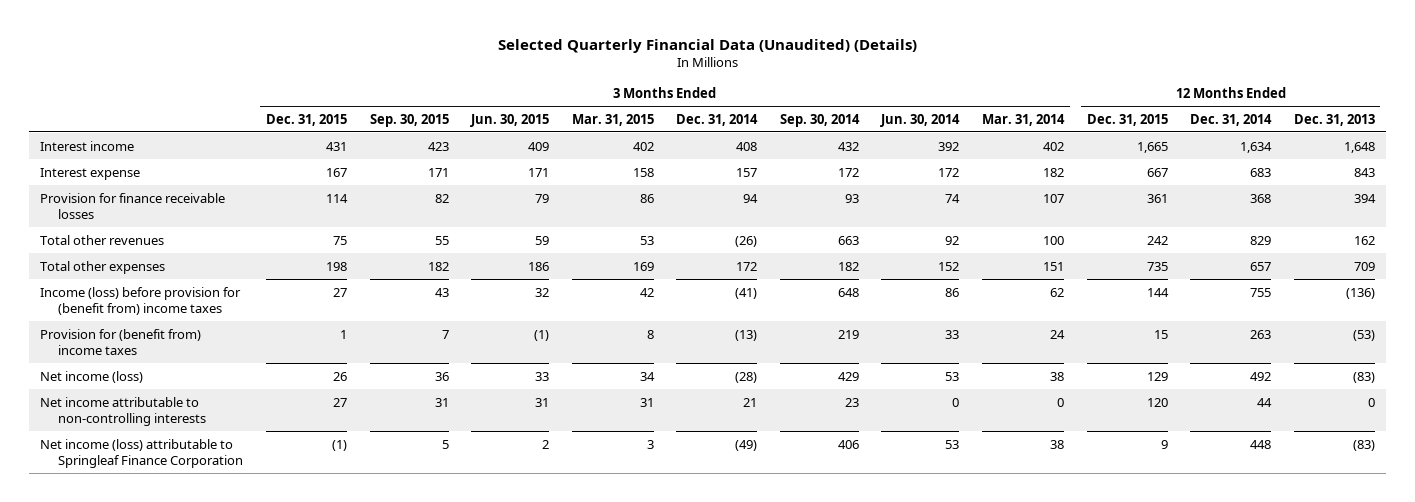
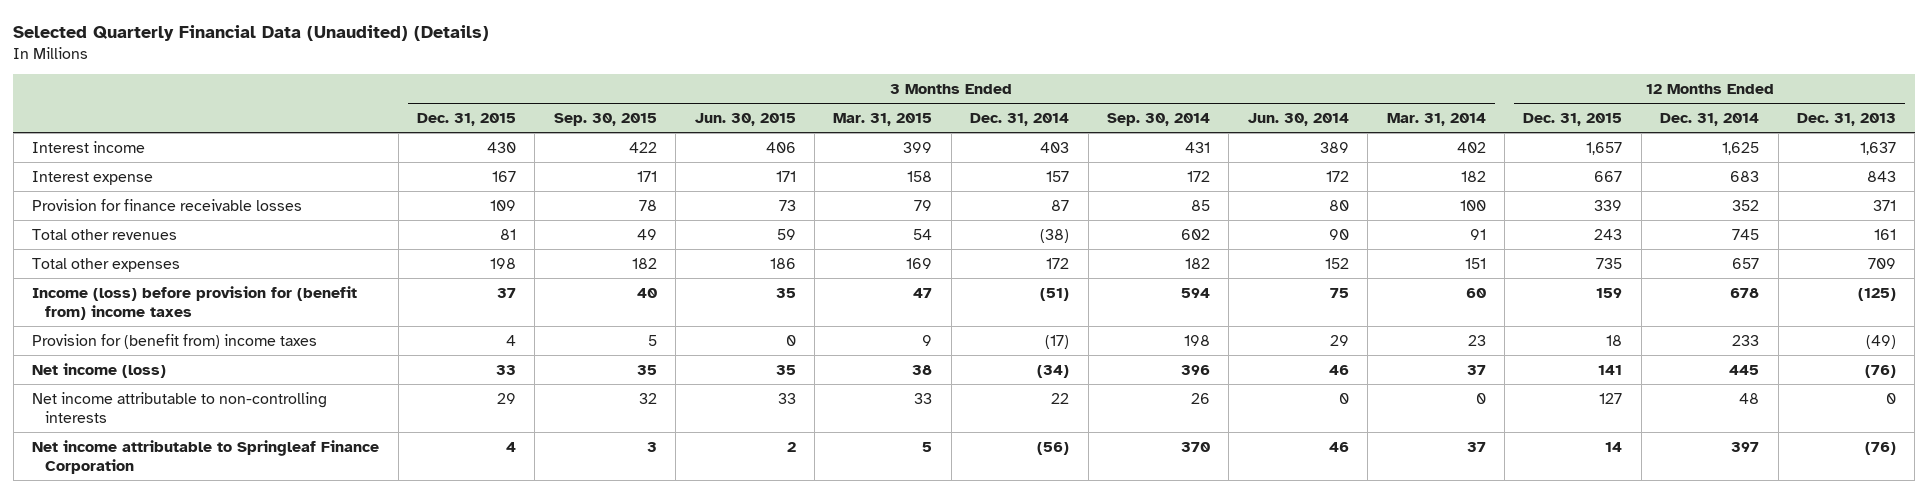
[325,141,347,151] 431 -> [486,141,516,153] 430
[427,141,449,151] 423 -> [628,141,657,153] 422
[528,141,550,151] 409 -> [765,141,796,153] 406
[632,141,654,151] 402 -> [903,141,933,153] 399
[736,141,758,151] 408 -> [1040,141,1070,153] 403
[837,141,859,151] 432 -> [1184,141,1210,153] 431
[938,141,960,151] 392 -> [1319,141,1349,153] 389
[1136,141,1168,153] 1,665 -> [1586,141,1623,155] 1,657
[1240,141,1273,153] 1,634 -> [1722,141,1760,155] 1,625
[1343,141,1375,153] 1,648 -> [1859,141,1896,155] 1,637
[325,193,348,203] 114 -> [489,199,516,211] 109
[434,193,449,203] 82 -> [638,199,657,211] 78
[535,193,550,203] 79 -> [778,199,796,211] 73
[639,193,654,203] 86 -> [914,199,933,211] 79
[743,193,759,203] 94 -> [1051,199,1070,211] 87
[844,193,859,203] 93 -> [1190,199,1210,211] 85
[945,193,961,203] 74 -> [1328,199,1349,211] 80
[1043,193,1065,203] 107 -> [1459,199,1486,211] 100
[1146,193,1168,203] 361 -> [1594,199,1623,211] 339
[1250,193,1272,203] 368 -> [1732,199,1760,211] 352
[1353,193,1376,203] 394 -> [1872,199,1896,211] 371
[332,235,347,245] 75 -> [499,228,516,240] 81
[434,235,449,245] 55 -> [636,228,657,240] 49
[639,235,654,245] 53 -> [913,228,933,240] 54
[735,235,758,247] (26) -> [1040,228,1070,243] (38)
[837,235,859,245] 663 -> [1180,228,1210,240] 602
[945,235,960,245] 92 -> [1328,228,1349,240] 90
[1043,235,1065,245] 100 -> [1469,228,1486,240] 91
[1146,235,1168,245] 242 -> [1594,228,1623,240] 243
[1250,235,1272,245] 829 -> [1732,228,1760,240] 745
[1353,235,1375,245] 162 -> [1873,228,1896,240] 161
[332,287,347,297] 27 -> [496,287,516,298] 37
[434,287,449,297] 43 -> [636,287,657,298] 40
[535,287,550,297] 32 -> [775,287,796,298] 35
[639,287,654,297] 42 -> [913,287,933,298] 47
[735,287,758,299] (41) -> [1040,287,1070,301] (51)
[837,287,859,297] 648 -> [1180,287,1210,298] 594
[945,287,960,297] 86 -> [1329,287,1349,298] 75
[1050,287,1065,297] 62 -> [1465,287,1486,298] 60
[1146,287,1169,297] 144 -> [1596,287,1623,298] 159
[1250,287,1272,297] 755 -> [1730,287,1760,298] 678
[1345,287,1375,299] (136) -> [1857,287,1896,301] (125)
[339,329,347,339] 1 -> [505,334,516,346] 4
[441,329,449,339] 7 -> [647,334,657,346] 5
[534,329,550,341] (1) -> [785,334,796,346] 0
[646,329,654,339] 8 -> [922,334,933,346] 9
[735,329,758,341] (13) -> [1045,334,1070,349] (17)
[837,329,859,339] 219 -> [1183,334,1210,346] 198
[945,329,960,339] 33 -> [1329,334,1349,346] 29
[1050,329,1066,339] 24 -> [1467,334,1486,346] 23
[1153,329,1168,339] 15 -> [1606,334,1623,346] 18
[1250,329,1272,339] 263 -> [1732,334,1760,346] 233
[1352,329,1375,341] (53) -> [1865,334,1896,349] (49)
[332,371,347,381] 26 -> [495,364,516,375] 33
[434,371,449,381] 36 -> [636,364,657,375] 35
[535,371,550,381] 33 -> [775,364,796,375] 35
[639,371,655,381] 34 -> [912,364,933,375] 38
[735,371,758,383] (28) -> [1037,364,1070,378] (34)
[837,371,859,381] 429 -> [1180,364,1210,375] 396
[945,371,960,381] 53 -> [1328,364,1349,375] 46
[1050,371,1065,381] 38 -> [1466,364,1486,375] 37
[1146,371,1168,381] 129 -> [1598,364,1623,375] 141
[1250,371,1272,381] 492 -> [1729,364,1760,375] 445
[1352,371,1375,383] (83) -> [1864,364,1896,378] (76)
[332,397,347,407] 27 -> [496,392,516,404] 29
[434,397,449,407] 31 -> [638,392,657,404] 32
[535,397,550,407] 31 -> [777,392,796,404] 33
[639,397,654,407] 31 -> [914,392,933,404] 33
[743,397,758,407] 21 -> [1051,392,1070,404] 22
[844,397,859,407] 23 -> [1190,392,1210,404] 26
[1146,397,1168,407] 120 -> [1599,392,1623,404] 127
[1257,397,1273,407] 44 -> [1739,392,1760,404] 48
[40,438,244,468] Net income (loss) attributable to Springleaf Finance Corporation -> [32,439,380,474] Net income attributable to Springleaf Finance Corporation
[331,439,347,451] (1) -> [505,441,516,452] 4
[441,439,449,449] 5 -> [646,441,657,452] 3
[646,439,654,449] 3 -> [922,441,933,452] 5
[735,439,758,451] (49) -> [1037,441,1070,455] (56)
[837,439,859,449] 406 -> [1180,441,1210,452] 370
[945,439,960,449] 53 -> [1328,441,1349,452] 46
[1050,439,1065,449] 38 -> [1466,441,1486,452] 37
[1160,439,1168,449] 9 -> [1605,441,1623,452] 14
[1250,439,1272,449] 448 -> [1731,441,1760,452] 397
[1352,439,1375,451] (83) -> [1864,441,1896,455] (76)

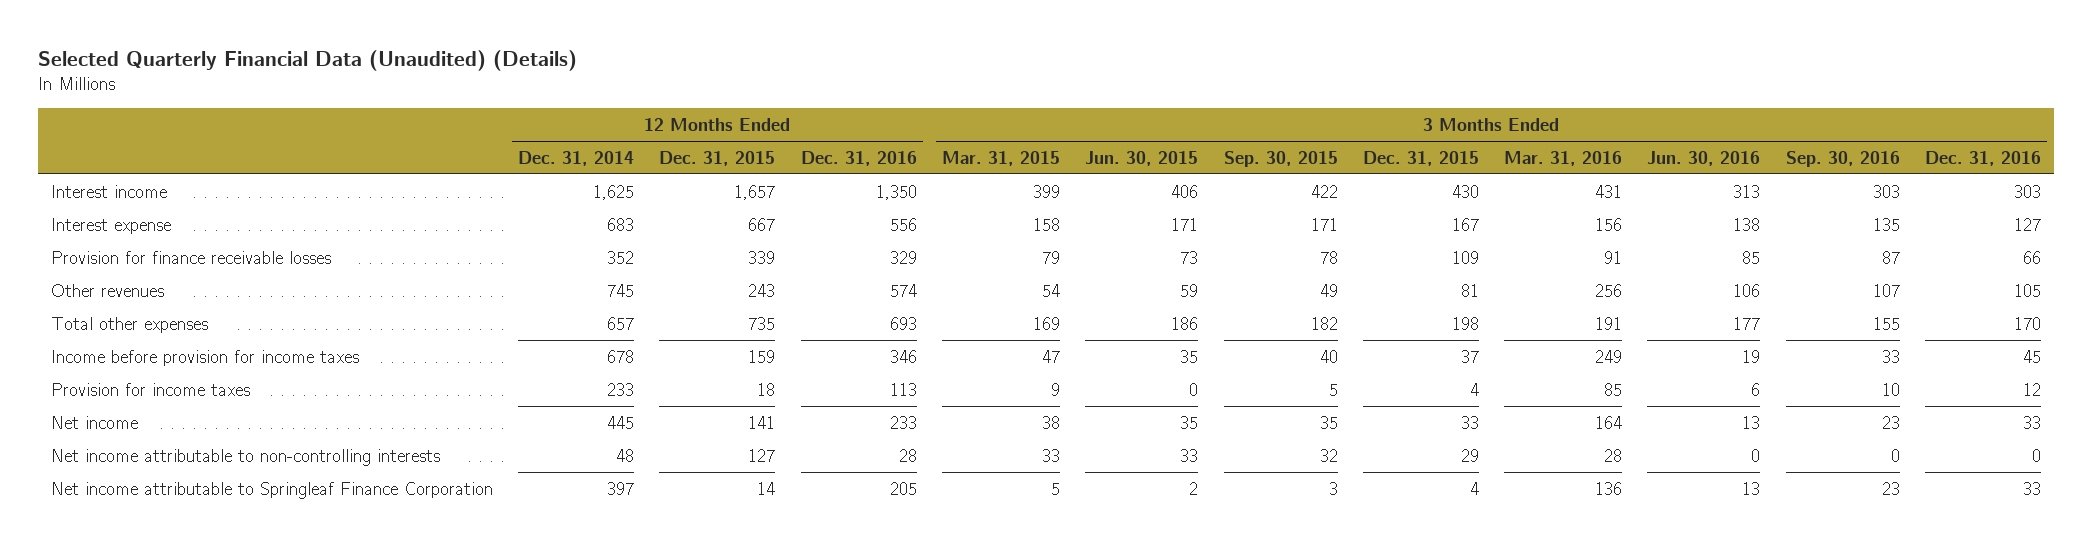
[970,113,1070,127] Dec. 31, 2014 -> none
[1106,113,1210,127] Sep. 30, 2014 -> none
[1247,113,1349,127] Jun. 30, 2014 -> none
[1386,113,1486,127] Mar. 31, 2014 -> none
[1796,113,1896,127] Dec. 31, 2013 -> none
none -> [800,150,917,166] Dec. 31, 2016
none -> [1504,150,1623,166] Mar. 31, 2016
none -> [1647,150,1761,166] Jun. 30, 2016
none -> [1785,150,1900,167] Sep. 30, 2016
none -> [1924,150,2041,166] Dec. 31, 2016
[32,228,178,240] Total other revenues -> [50,283,164,297] Other revenues
[32,285,358,320] Income (loss) before provision for (benefit from) income taxes -> [50,349,359,366] Income before provision for income taxes
[32,333,318,349] Provision for (benefit from) income taxes -> [50,382,250,396] Provision for income taxes
[32,362,167,378] Net income (loss) -> [50,415,138,429] Net income

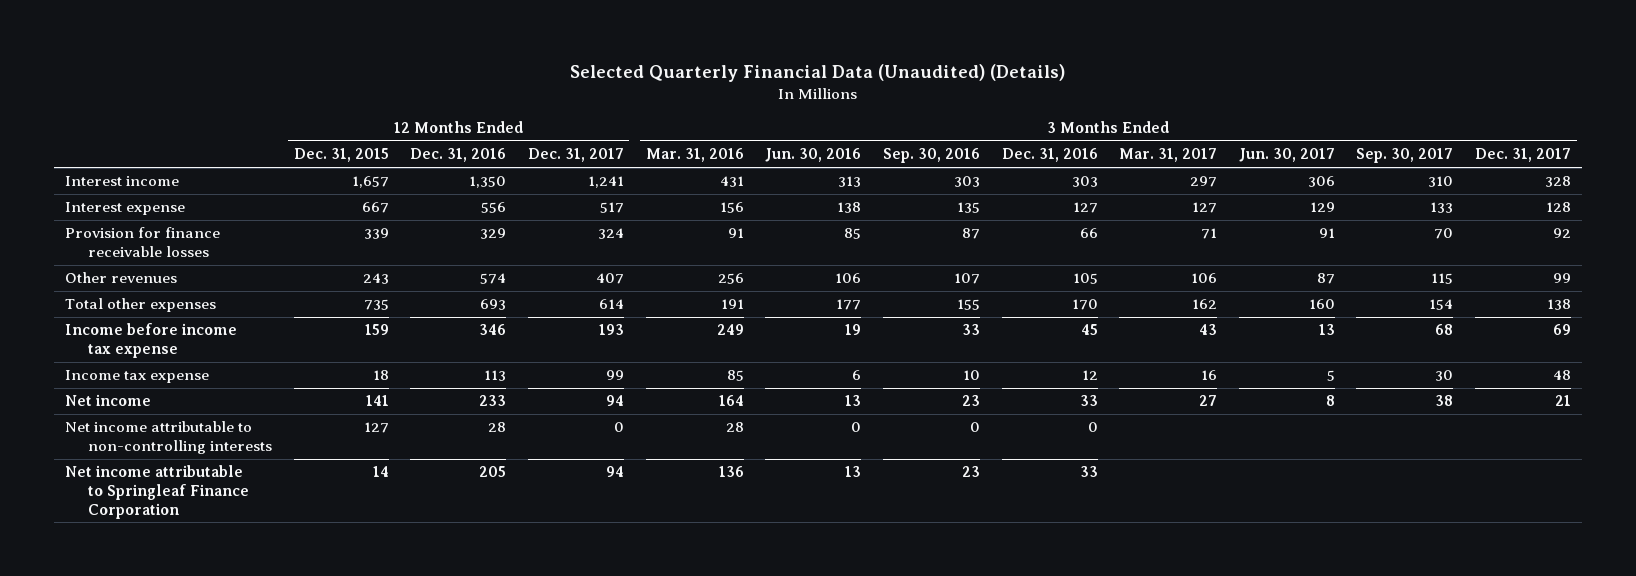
[518,150,635,166] Dec. 31, 2014 -> none
[941,150,1060,166] Mar. 31, 2015 -> none
[1085,150,1199,166] Jun. 30, 2015 -> none
[1223,150,1338,167] Sep. 30, 2015 -> none
[1362,150,1479,166] Dec. 31, 2015 -> none
none -> [528,148,625,163] Dec. 31, 2017
none -> [1119,148,1218,163] Mar. 31, 2017
none -> [1238,148,1335,163] Jun. 30, 2017
none -> [1356,148,1454,164] Sep. 30, 2017
none -> [1475,148,1572,163] Dec. 31, 2017
[50,349,359,366] Income before provision for income taxes -> [64,323,237,359] Income before income tax expense
[50,382,250,396] Provision for income taxes -> [64,370,209,384] Income tax expense

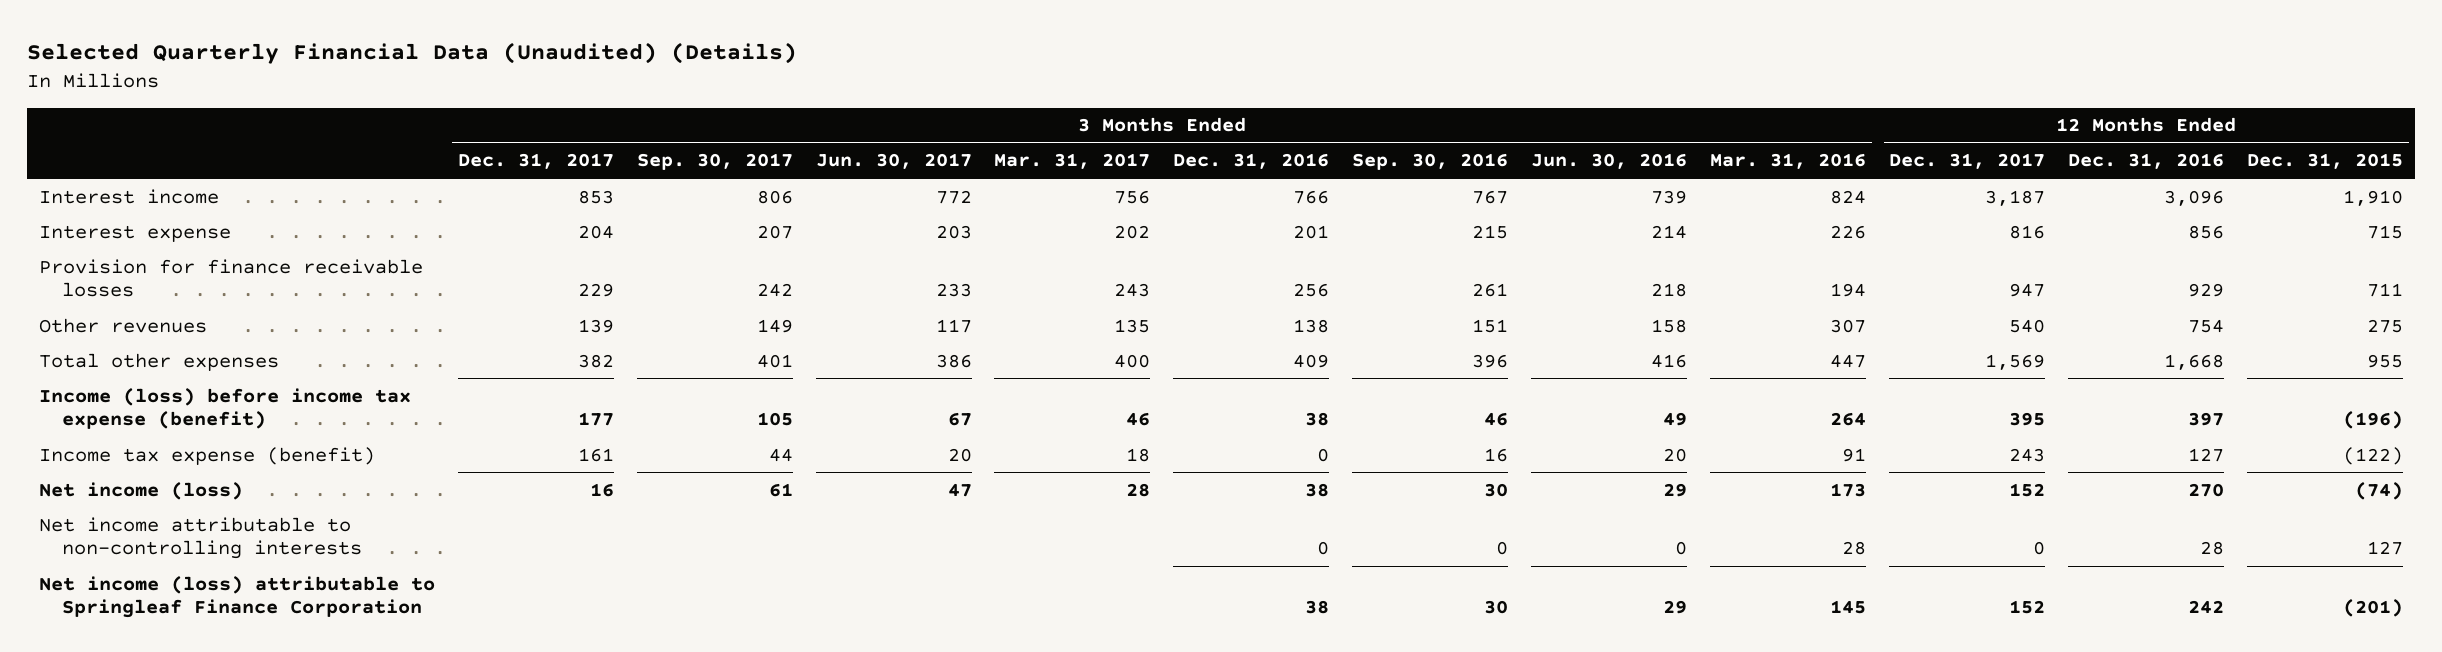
[351,176,389,189] 1,657 -> [2343,189,2404,206] 1,910
[469,176,507,189] 1,350 -> [2164,189,2225,206] 3,096
[588,176,625,189] 1,241 -> [1985,189,2046,206] 3,187
[719,176,744,188] 431 -> [1830,189,1867,204] 824
[838,176,862,188] 313 -> [1651,189,1688,204] 739
[953,176,980,188] 303 -> [1472,189,1509,204] 767
[1071,176,1098,188] 303 -> [1293,189,1330,204] 766
[1190,176,1218,188] 297 -> [1114,189,1151,204] 756
[1307,176,1335,188] 306 -> [935,189,972,204] 772
[1428,176,1454,188] 310 -> [756,189,793,204] 806
[1545,176,1572,188] 328 -> [577,189,614,204] 853
[361,202,389,214] 667 -> [2367,224,2404,239] 715
[481,202,507,214] 556 -> [2188,224,2225,239] 856
[600,202,625,214] 517 -> [2009,224,2046,239] 816
[719,202,744,214] 156 -> [1830,224,1867,239] 226
[837,202,862,214] 138 -> [1651,224,1688,239] 214
[956,202,980,214] 135 -> [1472,224,1509,239] 215
[1072,202,1098,214] 127 -> [1293,224,1330,239] 201
[1192,202,1218,214] 127 -> [1114,224,1151,239] 202
[1309,202,1335,213] 129 -> [935,224,972,239] 203
[1430,202,1454,214] 133 -> [756,224,793,239] 207
[1546,202,1572,213] 128 -> [577,224,614,239] 204
[363,228,389,240] 339 -> [2367,283,2404,298] 711
[480,228,507,240] 329 -> [2188,283,2225,298] 929
[598,228,625,240] 324 -> [2009,283,2046,298] 947
[727,228,744,239] 91 -> [1830,283,1867,298] 194
[844,228,862,240] 85 -> [1651,283,1688,298] 218
[961,228,980,240] 87 -> [1472,283,1509,298] 261
[1079,228,1098,239] 66 -> [1293,283,1330,298] 256
[1201,228,1218,240] 71 -> [1114,283,1151,298] 243
[1318,228,1335,239] 91 -> [935,283,972,298] 233
[1434,228,1454,240] 70 -> [756,283,793,298] 242
[1553,228,1572,239] 92 -> [577,283,614,298] 229
[362,273,389,285] 243 -> [2367,318,2404,333] 275
[480,273,507,285] 574 -> [2188,318,2225,333] 754
[596,273,625,285] 407 -> [2009,318,2046,333] 540
[717,273,744,285] 256 -> [1830,318,1867,333] 307
[835,273,862,284] 106 -> [1651,318,1688,333] 158
[953,273,980,285] 107 -> [1472,318,1509,333] 151
[1072,273,1098,285] 105 -> [1293,318,1330,333] 138
[1191,273,1218,284] 106 -> [1114,318,1151,333] 135
[1316,273,1335,285] 87 -> [935,318,972,333] 117
[1431,273,1454,285] 115 -> [756,318,793,333] 149
[1553,273,1572,284] 99 -> [577,318,614,333] 139
[363,299,389,311] 735 -> [2367,353,2404,368] 955
[480,299,507,311] 693 -> [2164,353,2225,370] 1,668
[599,299,625,310] 614 -> [1985,353,2046,370] 1,569
[720,299,744,310] 191 -> [1830,353,1867,368] 447
[836,299,862,311] 177 -> [1651,353,1688,368] 416
[956,299,980,311] 155 -> [1472,353,1509,368] 396
[1071,299,1098,311] 170 -> [1293,353,1330,368] 409
[1192,299,1218,310] 162 -> [1114,353,1151,368] 400
[1308,299,1335,310] 160 -> [935,353,972,368] 386
[1429,299,1454,311] 154 -> [756,353,793,368] 401
[1547,299,1572,311] 138 -> [577,353,614,368] 382
[64,323,237,359] Income before income tax expense -> [38,387,411,430] Income (loss) before income tax expense (benefit)
[364,324,389,336] 159 -> [2343,411,2404,430] (196)
[479,324,507,336] 346 -> [2188,412,2225,427] 397
[599,324,625,336] 193 -> [2009,412,2046,427] 395
[716,324,744,336] 249 -> [1830,412,1867,427] 264
[845,324,862,336] 19 -> [1663,412,1688,427] 49
[961,324,980,336] 33 -> [1484,412,1509,427] 46
[1080,324,1098,336] 45 -> [1305,412,1330,427] 38
[1199,324,1218,336] 43 -> [1126,412,1151,427] 46
[1318,324,1335,336] 13 -> [947,412,972,427] 67
[1435,324,1454,336] 68 -> [756,412,793,427] 105
[1553,324,1572,336] 69 -> [577,412,614,427] 177
[64,370,209,384] Income tax expense -> [38,446,375,465] Income tax expense (benefit)
[372,370,389,381] 18 -> [2343,446,2404,465] (122)
[484,370,507,382] 113 -> [2188,447,2225,462] 127
[606,370,625,381] 99 -> [2009,447,2046,462] 243
[726,370,744,382] 85 -> [1842,447,1867,462] 91
[852,370,862,381] 6 -> [1663,447,1688,462] 20
[962,370,980,381] 10 -> [1484,447,1509,462] 16
[1081,370,1098,381] 12 -> [1317,447,1330,462] 0
[1201,370,1218,381] 16 -> [1126,447,1151,462] 18
[1326,370,1335,382] 5 -> [947,447,972,462] 20
[1435,370,1454,382] 30 -> [768,447,793,462] 44
[1553,370,1572,381] 48 -> [577,447,614,462] 161
[64,394,151,407] Net income -> [38,481,243,500] Net income (loss)
[365,395,389,407] 141 -> [2355,481,2404,500] (74)
[479,395,507,407] 233 -> [2188,482,2225,497] 270
[606,395,625,407] 94 -> [2009,482,2046,497] 152
[718,395,744,407] 164 -> [1830,482,1867,497] 173
[845,395,862,407] 13 -> [1663,482,1688,497] 29
[961,395,980,407] 23 -> [1484,482,1509,497] 30
[1079,395,1098,407] 33 -> [1305,482,1330,497] 38
[1199,395,1218,407] 27 -> [1126,482,1151,497] 28
[1325,395,1335,407] 8 -> [947,482,972,497] 47
[1435,395,1454,407] 38 -> [768,482,793,497] 61
[1555,395,1572,407] 21 -> [589,482,614,497] 16
[64,465,250,519] Net income attributable to Springleaf Finance Corporation -> [38,575,435,619] Net income (loss) attributable to Springleaf Finance Corporation
[372,466,389,478] 14 -> [2343,599,2404,618] (201)
[479,466,507,478] 205 -> [2188,600,2225,614] 242
[606,466,625,478] 94 -> [2009,600,2046,615] 152
[718,466,744,478] 136 -> [1830,600,1867,615] 145
[845,466,862,478] 13 -> [1663,600,1688,615] 29
[961,466,980,478] 23 -> [1484,600,1509,615] 30
[1079,466,1098,478] 33 -> [1305,600,1330,615] 38

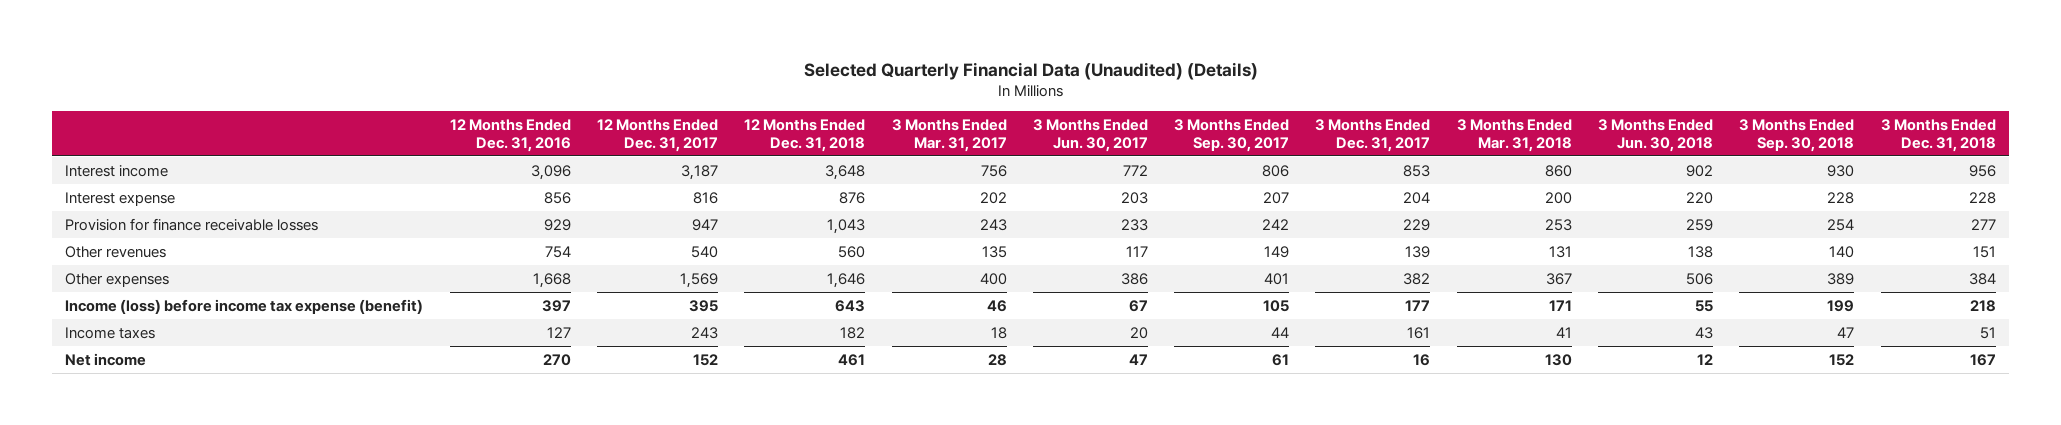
[1173,153,1330,170] Dec. 31, 2016 -> none
[1352,153,1509,171] Sep. 30, 2016 -> none
[1531,153,1688,170] Jun. 30, 2016 -> none
[1710,153,1867,170] Mar. 31, 2016 -> none
[2247,153,2404,170] Dec. 31, 2015 -> none
none -> [744,118,866,152] 12 Months Ended Dec. 31, 2018
none -> [1456,118,1572,152] 3 Months Ended Mar. 31, 2018
none -> [1598,118,1714,152] 3 Months Ended Jun. 30, 2018
none -> [1739,118,1855,152] 3 Months Ended Sep. 30, 2018
none -> [1880,118,1996,152] 3 Months Ended Dec. 31, 2018
[38,352,279,371] Total other expenses -> [65,272,170,287] Other expenses
[38,516,362,560] Net income attributable to non-controlling interests -> none
[38,575,435,619] Net income (loss) attributable to Springleaf Finance Corporation -> none
[38,446,375,465] Income tax expense (benefit) -> [65,326,156,339] Income taxes
[38,481,243,500] Net income (loss) -> [65,352,147,366] Net income

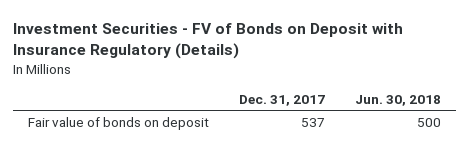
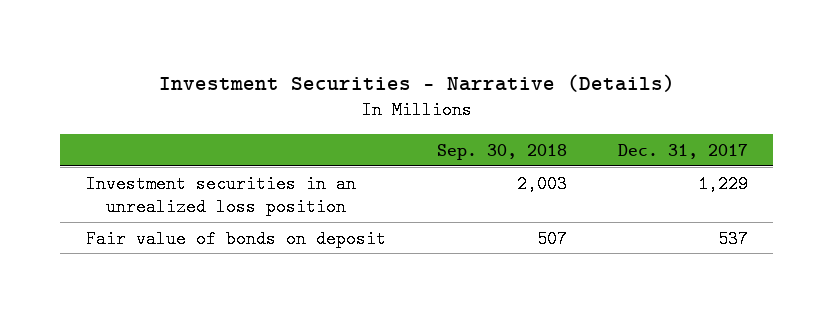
[12,23,403,60] Investment Securities - FV of Bonds on Deposit with Insurance Regulatory (Details) -> [158,73,675,92] Investment Securities - Narrative (Details)
[354,94,441,106] Jun. 30, 2018 -> none
none -> [436,143,567,160] Sep. 30, 2018
none -> [85,174,356,217] Investment securities in an unrealized loss position

